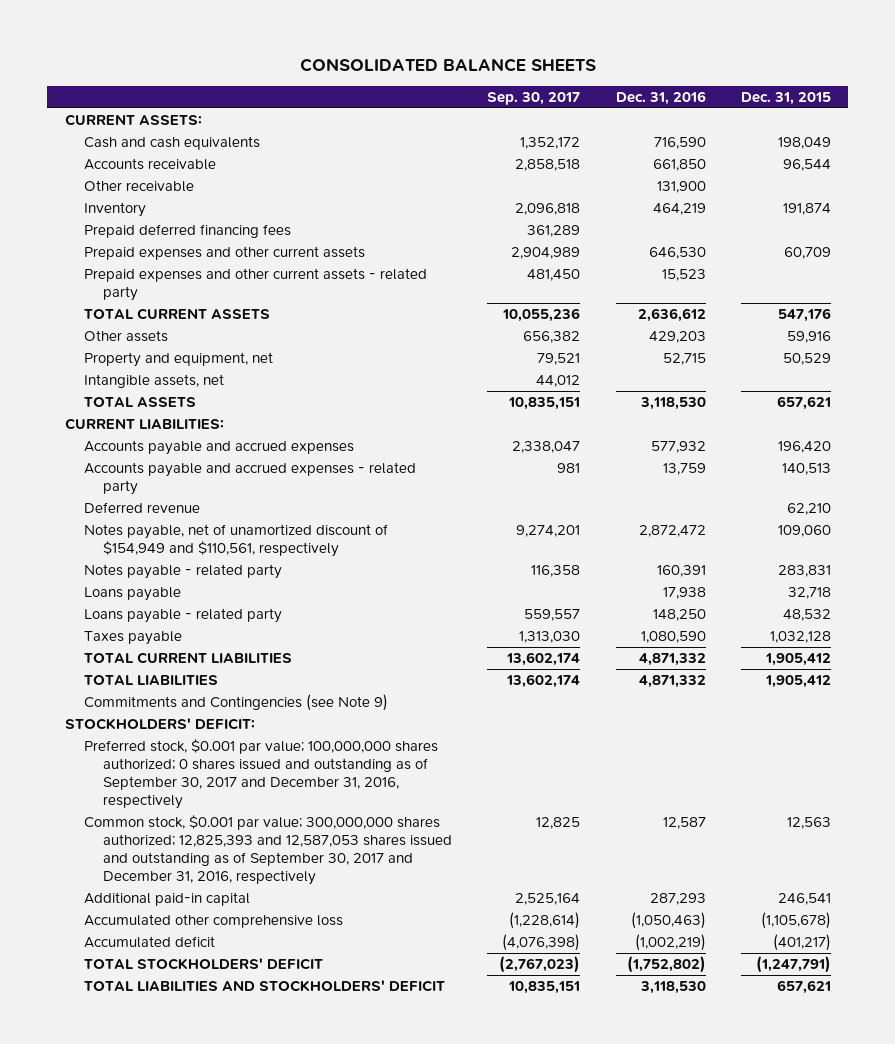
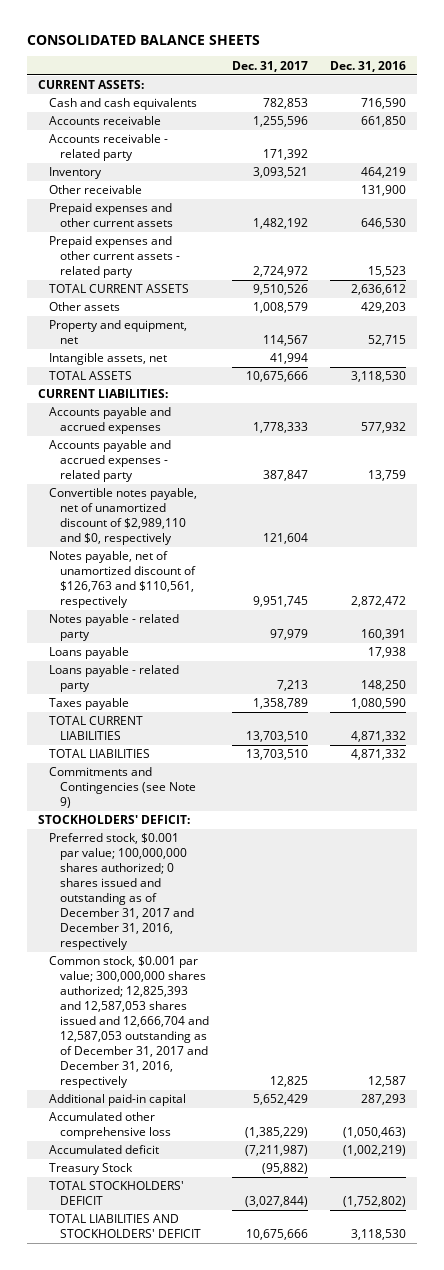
[487,91,581,105] Sep. 30, 2017 -> none
[740,91,831,105] Dec. 31, 2015 -> none
none -> [231,60,308,72] Dec. 31, 2017
none -> [49,134,169,162] Accounts receivable - related party
[84,224,292,239] Prepaid deferred financing fees -> none
[84,180,195,193] Other receivable -> [49,185,143,195] Other receivable
[84,502,201,514] Deferred revenue -> none
none -> [49,488,198,546] Convertible notes payable, net of unamortized discount of $2,989,110 and $0, respectively
[84,524,389,558] Notes payable, net of unamortized discount of $154,949 and $110,561, respectively -> [49,551,197,609] Notes payable, net of unamortized discount of $126,763 and $110,561, respectively
[84,739,439,810] Preferred stock, $0.001 par value; 100,000,000 shares authorized; 0 shares issued and outstanding as of September 30, 2017 and December 31, 2016, respectively -> [49,833,195,950] Preferred stock, $0.001 par value; 100,000,000 shares authorized; 0 shares issued and outstanding as of December 31, 2017 and December 31, 2016, respectively
[84,815,453,886] Common stock, $0.001 par value; 300,000,000 shares authorized; 12,825,393 and 12,587,053 shares issued and outstanding as of September 30, 2017 and December 31, 2016, respectively -> [49,956,210,1088] Common stock, $0.001 par value; 300,000,000 shares authorized; 12,825,393 and 12,587,053 shares issued and 12,666,704 and 12,587,053 outstanding as of December 31, 2017 and December 31, 2016, respectively
none -> [49,1163,134,1176] Treasury Stock

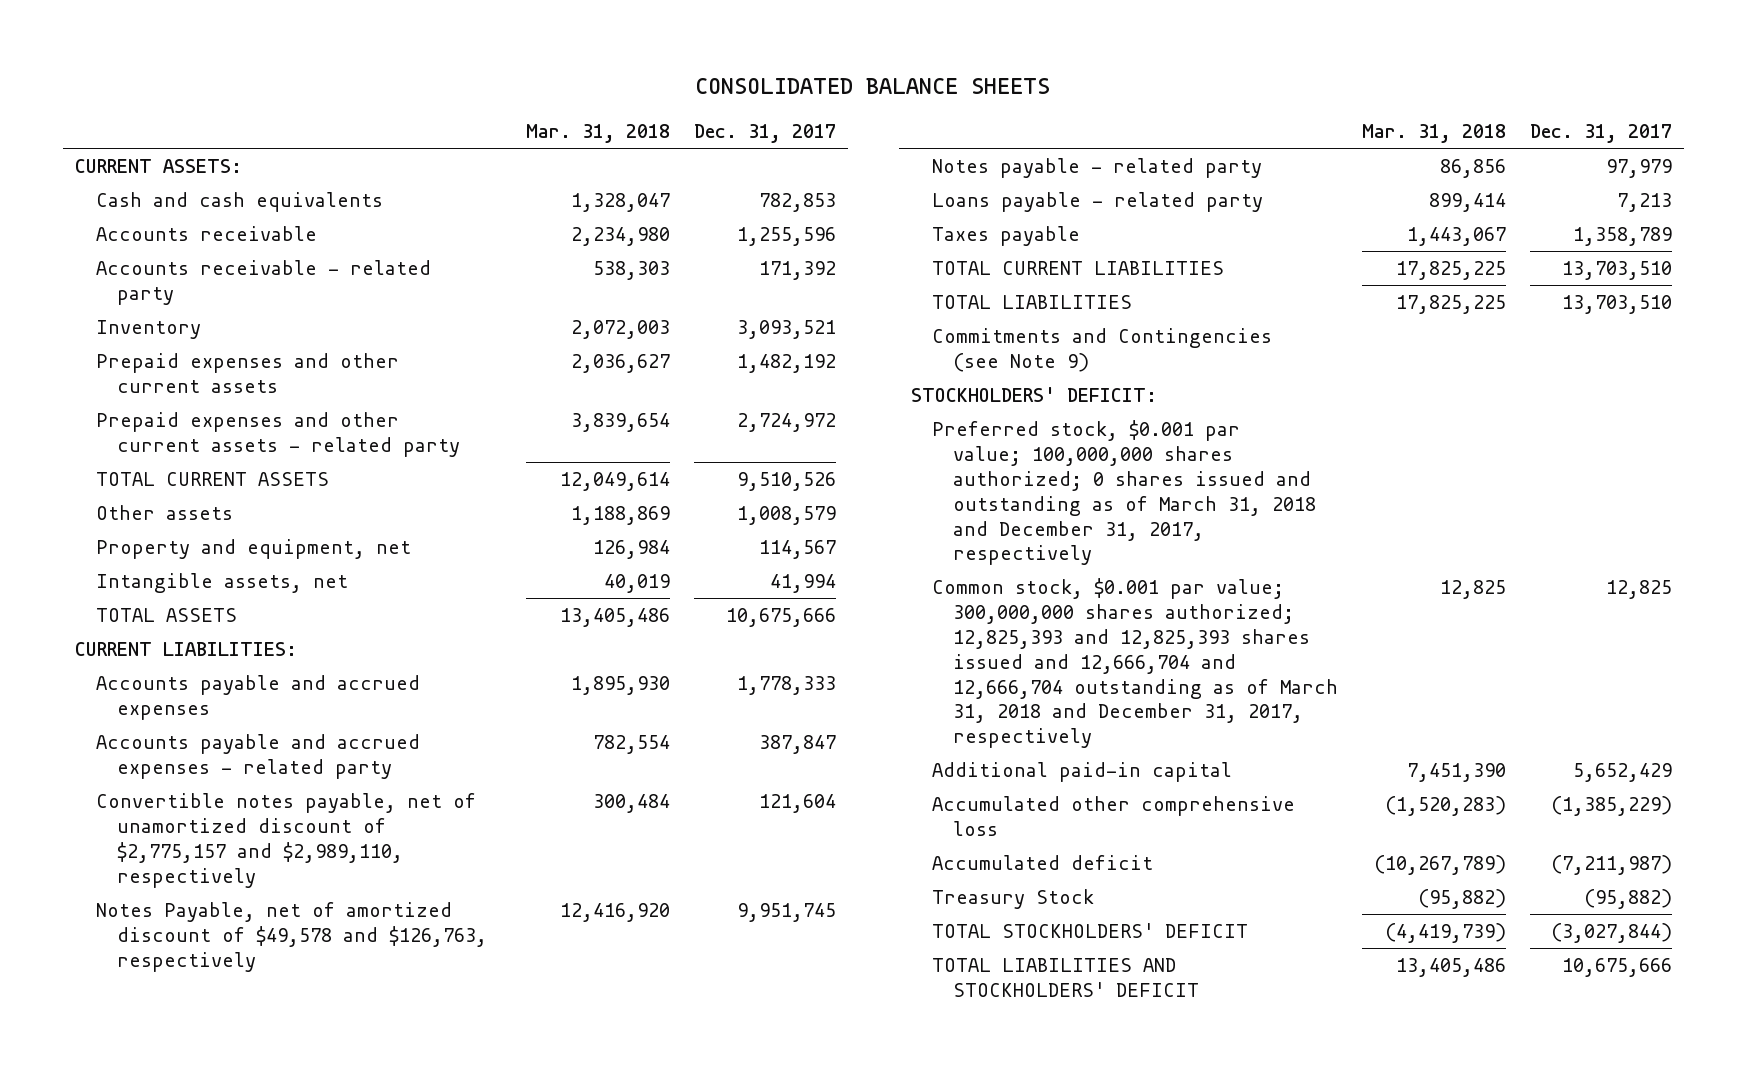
[330,60,407,72] Dec. 31, 2016 -> none
none -> [525,124,670,144] Mar. 31, 2018
[49,185,143,195] Other receivable -> none
[49,488,198,546] Convertible notes payable, net of unamortized discount of $2,989,110 and $0, respectively -> [95,792,476,888] Convertible notes payable, net of unamortized discount of $2,775,157 and $2,989,110, respectively
[49,551,197,609] Notes payable, net of unamortized discount of $126,763 and $110,561, respectively -> [95,901,487,972] Notes Payable, net of amortized discount of $49,578 and $126,763, respectively
[49,647,130,660] Loans payable -> none
[49,833,195,950] Preferred stock, $0.001 par value; 100,000,000 shares authorized; 0 shares issued and outstanding as of December 31, 2017 and December 31, 2016, respectively -> [931,419,1316,566] Preferred stock, $0.001 par value; 100,000,000 shares authorized; 0 shares issued and outstanding as of March 31, 2018 and December 31, 2017, respectively
[49,956,210,1088] Common stock, $0.001 par value; 300,000,000 shares authorized; 12,825,393 and 12,587,053 shares issued and 12,666,704 and 12,587,053 outstanding as of December 31, 2017 and December 31, 2016, respectively -> [931,577,1338,749] Common stock, $0.001 par value; 300,000,000 shares authorized; 12,825,393 and 12,825,393 shares issued and 12,666,704 and 12,666,704 outstanding as of March 31, 2018 and December 31, 2017, respectively

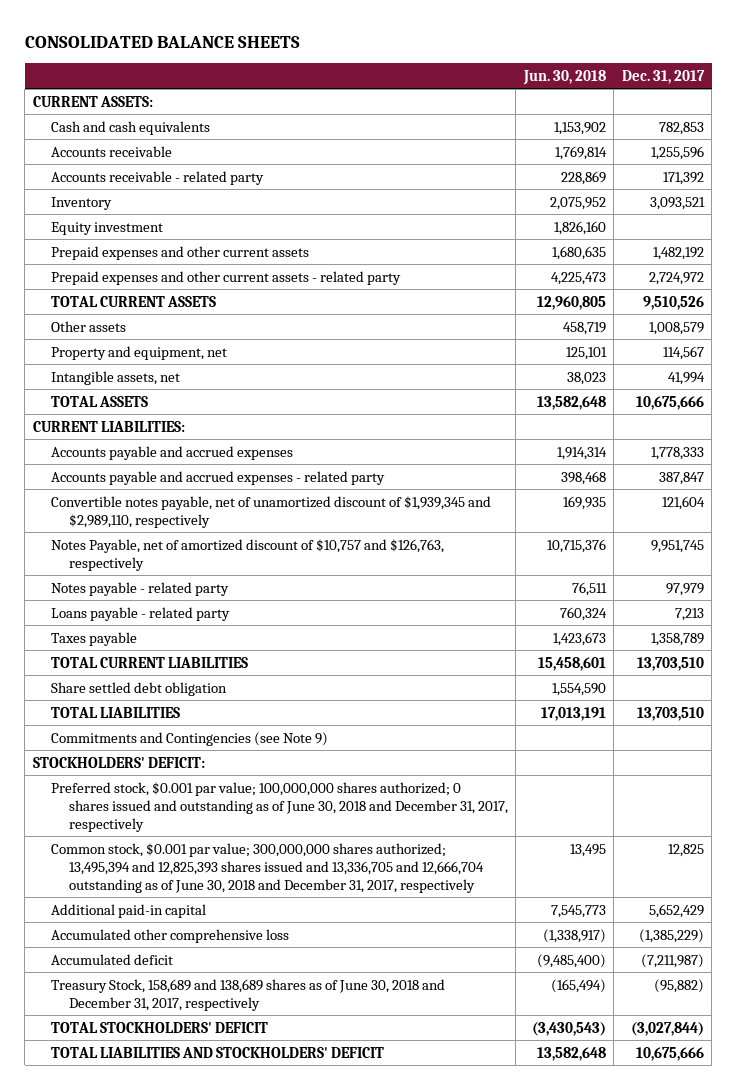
[525,124,670,144] Mar. 31, 2018 -> none
none -> [522,69,606,85] Jun. 30, 2018
none -> [50,221,163,235] Equity investment
[95,792,476,888] Convertible notes payable, net of unamortized discount of $2,775,157 and $2,989,110, respectively -> [50,495,491,528] Convertible notes payable, net of unamortized discount of $1,939,345 and $2,989,110, respectively
[95,901,487,972] Notes Payable, net of amortized discount of $49,578 and $126,763, respectively -> [50,538,444,571] Notes Payable, net of amortized discount of $10,757 and $126,763, respectively
none -> [50,681,227,696] Share settled debt obligation
[931,419,1316,566] Preferred stock, $0.001 par value; 100,000,000 shares authorized; 0 shares issued and outstanding as of March 31, 2018 and December 31, 2017, respectively -> [50,781,508,833] Preferred stock, $0.001 par value; 100,000,000 shares authorized; 0 shares issued and outstanding as of June 30, 2018 and December 31, 2017, respectively
[931,577,1338,749] Common stock, $0.001 par value; 300,000,000 shares authorized; 12,825,393 and 12,825,393 shares issued and 12,666,704 and 12,666,704 outstanding as of March 31, 2018 and December 31, 2017, respectively -> [50,842,484,894] Common stock, $0.001 par value; 300,000,000 shares authorized; 13,495,394 and 12,825,393 shares issued and 13,336,705 and 12,666,704 outstanding as of June 30, 2018 and December 31, 2017, respectively
[931,888,1094,909] Treasury Stock -> [50,978,445,1011] Treasury Stock, 158,689 and 138,689 shares as of June 30, 2018 and December 31, 2017, respectively

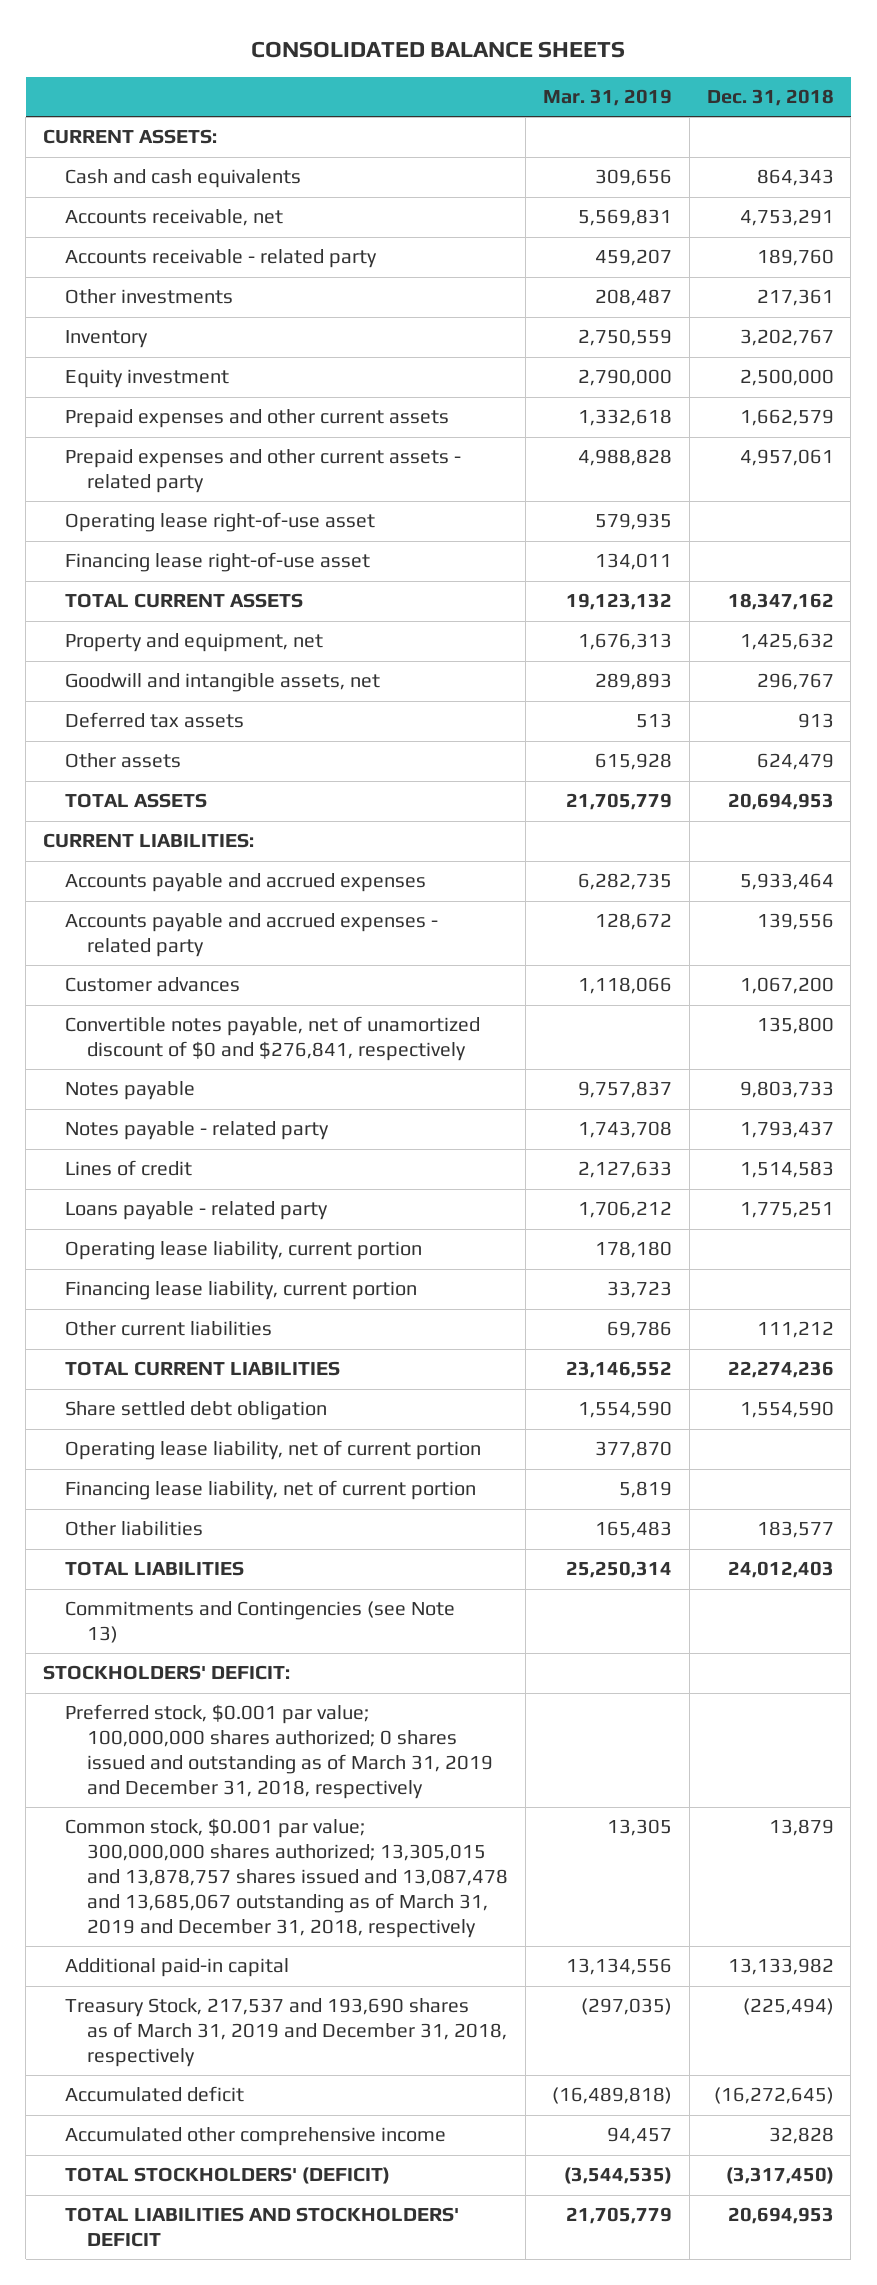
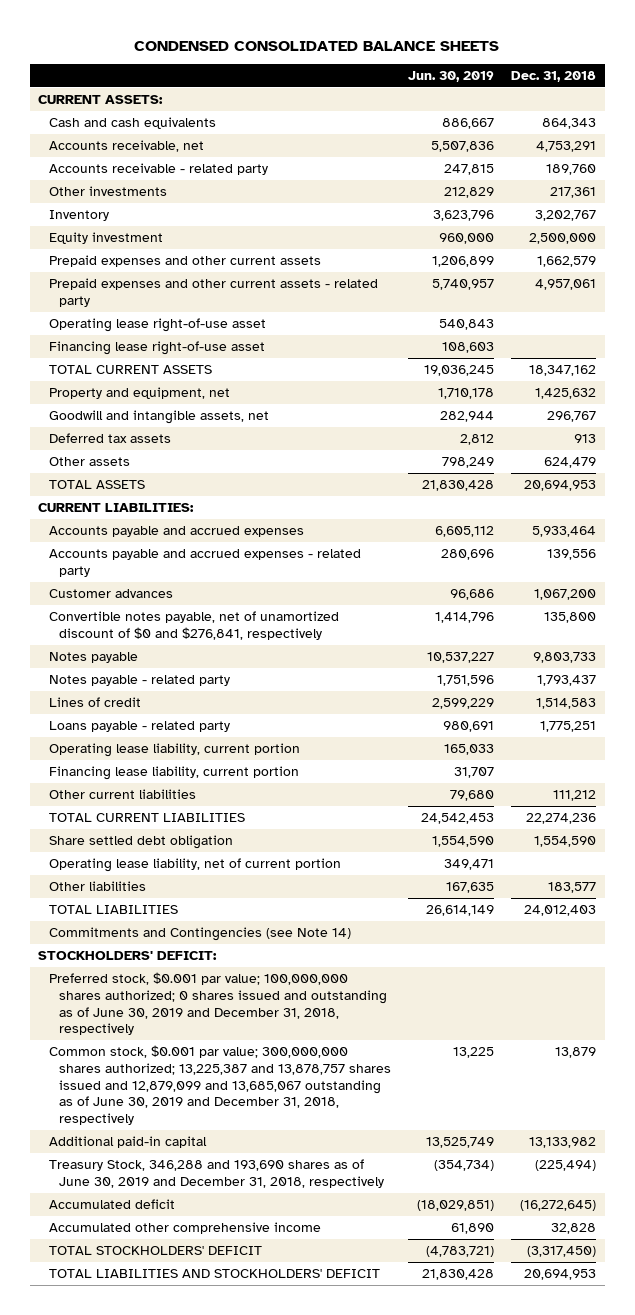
[251,40,626,58] CONSOLIDATED BALANCE SHEETS -> [134,40,500,51] CONDENSED CONSOLIDATED BALANCE SHEETS
[542,89,672,107] Mar. 31, 2019 -> none
none -> [407,70,494,82] Jun. 30, 2019
[65,1480,477,1501] Financing lease liability, net of current portion -> none
[65,1601,456,1644] Commitments and Contingencies (see Note 13) -> [48,926,351,941] Commitments and Contingencies (see Note 14)
[65,1704,494,1800] Preferred stock, $0.001 par value; 100,000,000 shares authorized; 0 shares issued and outstanding as of March 31, 2019 and December 31, 2018, respectively -> [48,971,387,1036] Preferred stock, $0.001 par value; 100,000,000 shares authorized; 0 shares issued and outstanding as of June 30, 2019 and December 31, 2018, respectively
[65,1818,509,1939] Common stock, $0.001 par value; 300,000,000 shares authorized; 13,305,015 and 13,878,757 shares issued and 13,087,478 and 13,685,067 outstanding as of March 31, 2019 and December 31, 2018, respectively -> [48,1044,391,1126] Common stock, $0.001 par value; 300,000,000 shares authorized; 13,225,387 and 13,878,757 shares issued and 12,879,099 and 13,685,067 outstanding as of June 30, 2019 and December 31, 2018, respectively
[65,1998,508,2068] Treasury Stock, 217,537 and 193,690 shares as of March 31, 2019 and December 31, 2018, respectively -> [48,1158,384,1188] Treasury Stock, 346,288 and 193,690 shares as of June 30, 2019 and December 31, 2018, respectively
[65,2167,391,2185] TOTAL STOCKHOLDERS' (DEFICIT) -> [48,1245,262,1255] TOTAL STOCKHOLDERS' DEFICIT

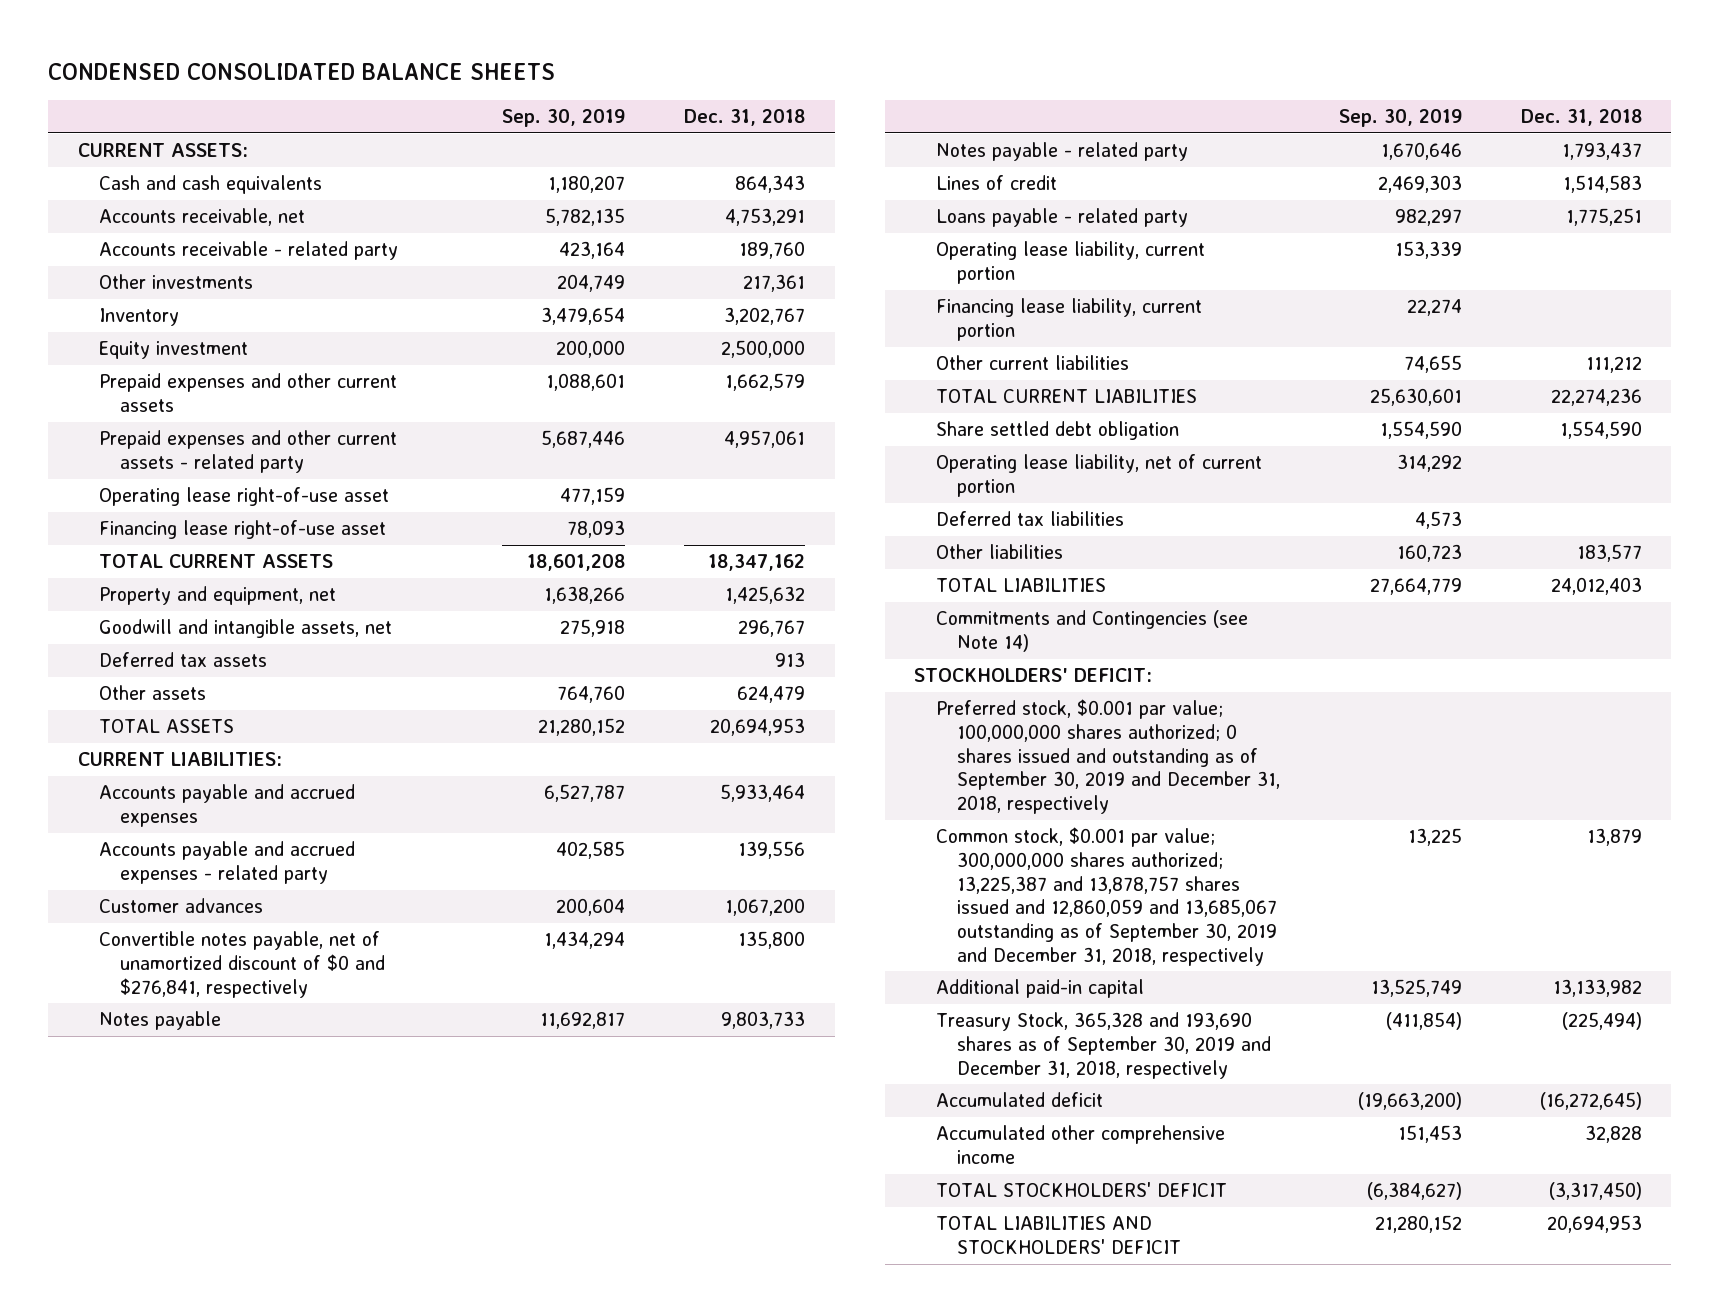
[407,70,494,82] Jun. 30, 2019 -> none
none -> [502,109,626,128] Sep. 30, 2019
none -> [935,511,1124,527] Deferred tax liabilities
[48,971,387,1036] Preferred stock, $0.001 par value; 100,000,000 shares authorized; 0 shares issued and outstanding as of June 30, 2019 and December 31, 2018, respectively -> [935,699,1280,815] Preferred stock, $0.001 par value; 100,000,000 shares authorized; 0 shares issued and outstanding as of September 30, 2019 and December 31, 2018, respectively
[48,1044,391,1126] Common stock, $0.001 par value; 300,000,000 shares authorized; 13,225,387 and 13,878,757 shares issued and 12,879,099 and 13,685,067 outstanding as of June 30, 2019 and December 31, 2018, respectively -> [935,827,1277,966] Common stock, $0.001 par value; 300,000,000 shares authorized; 13,225,387 and 13,878,757 shares issued and 12,860,059 and 13,685,067 outstanding as of September 30, 2019 and December 31, 2018, respectively
[48,1158,384,1188] Treasury Stock, 346,288 and 193,690 shares as of June 30, 2019 and December 31, 2018, respectively -> [935,1012,1271,1079] Treasury Stock, 365,328 and 193,690 shares as of September 30, 2019 and December 31, 2018, respectively

